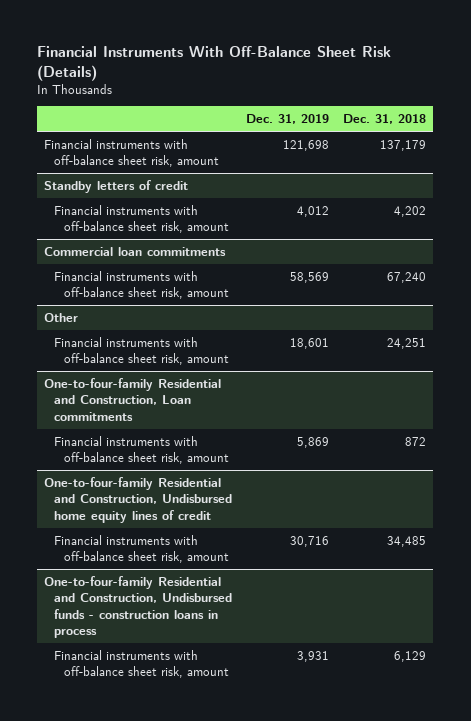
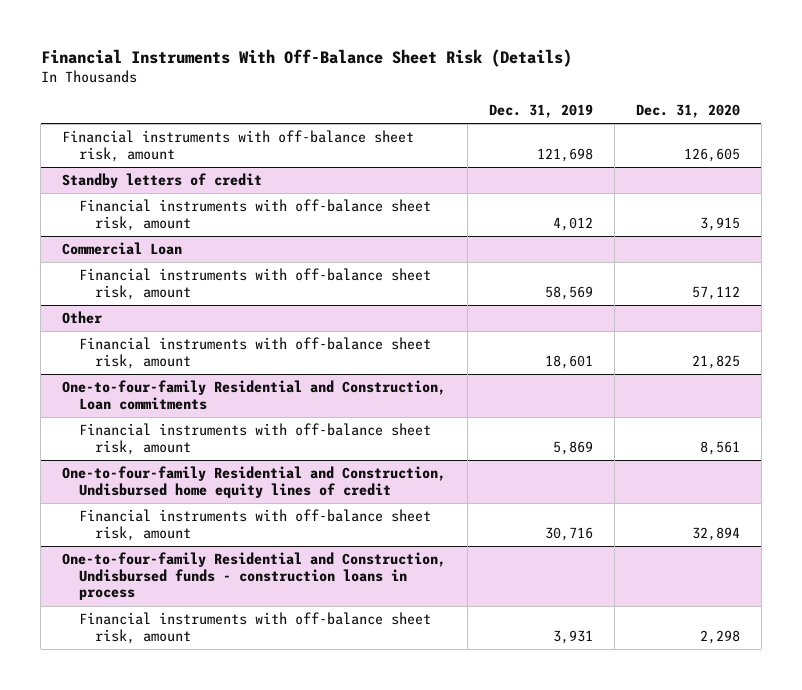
[343,114,427,125] Dec. 31, 2018 -> none
none -> [635,103,740,118] Dec. 31, 2020
[44,246,227,256] Commercial loan commitments -> [62,242,183,256] Commercial Loan

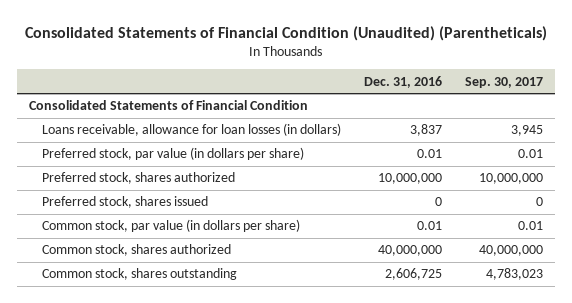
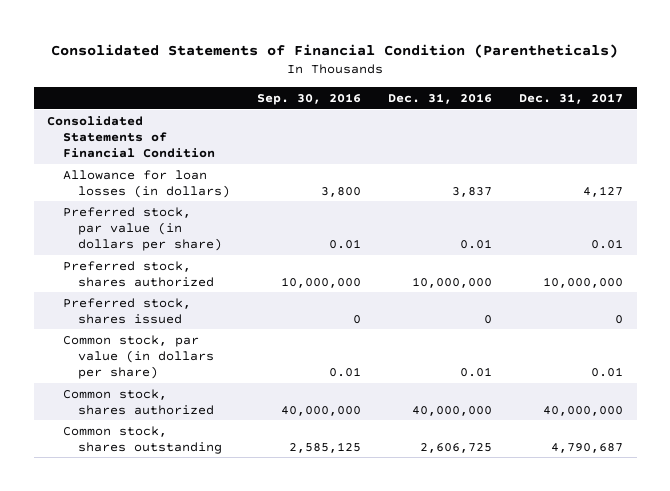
[25,25,548,41] Consolidated Statements of Financial Condition (Unaudited) (Parentheticals) -> [51,44,619,59] Consolidated Statements of Financial Condition (Parentheticals)
[465,76,544,88] Sep. 30, 2017 -> none
none -> [256,92,361,105] Sep. 30, 2016
none -> [519,92,624,104] Dec. 31, 2017
[42,123,342,137] Loans receivable, allowance for loan losses (in dollars) -> [62,169,230,198] Allowance for loan losses (in dollars)

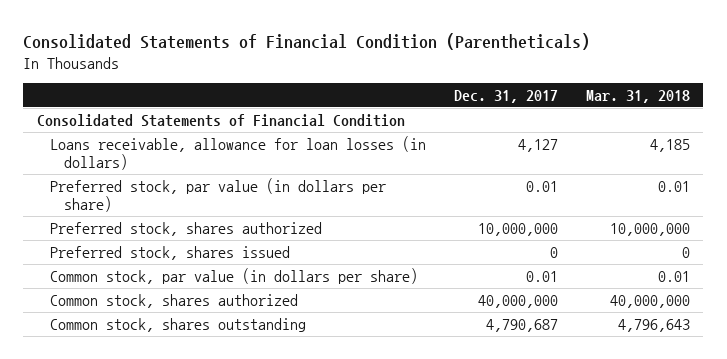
[256,92,361,105] Sep. 30, 2016 -> none
[388,92,493,104] Dec. 31, 2016 -> none
none -> [585,89,690,103] Mar. 31, 2018
[62,169,230,198] Allowance for loan losses (in dollars) -> [50,135,427,171] Loans receivable, allowance for loan losses (in dollars)

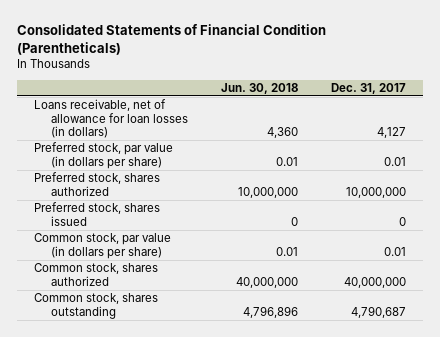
[585,89,690,103] Mar. 31, 2018 -> none
none -> [221,82,299,94] Jun. 30, 2018
[37,113,406,127] Consolidated Statements of Financial Condition -> none
[50,135,427,171] Loans receivable, allowance for loan losses (in dollars) -> [33,99,189,139] Loans receivable, net of allowance for loan losses (in dollars)

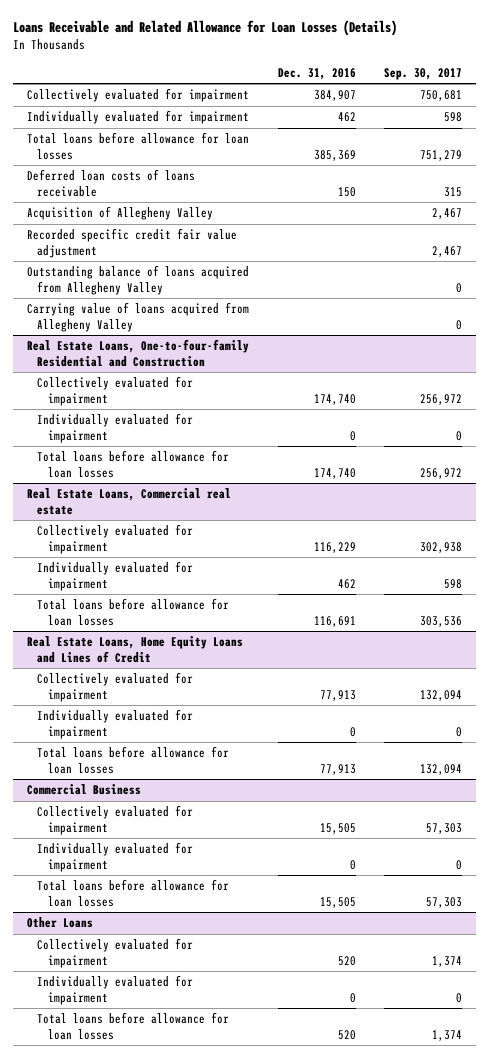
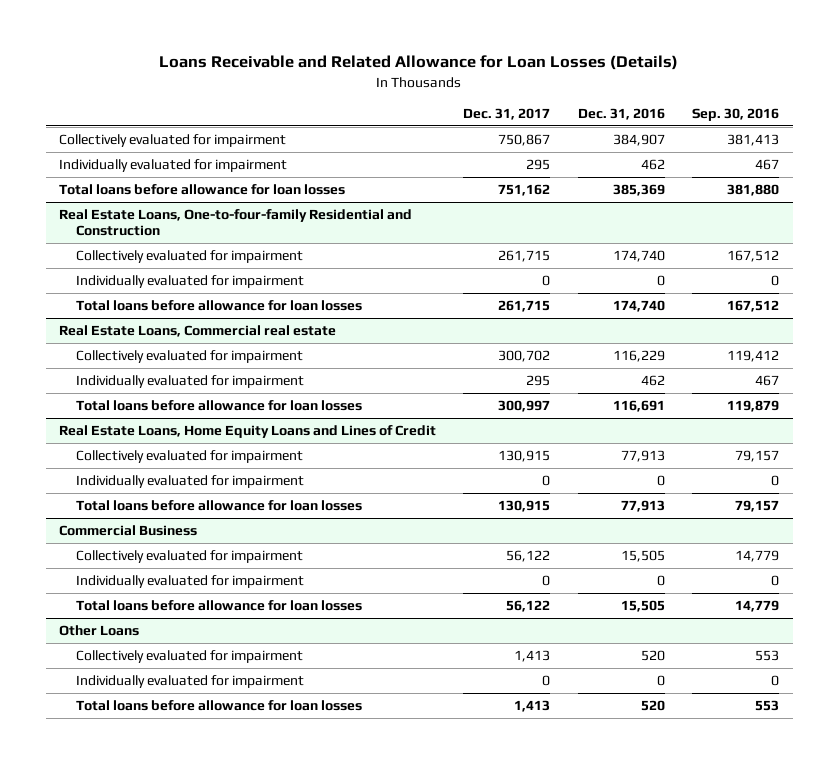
[383,67,462,80] Sep. 30, 2017 -> none
none -> [463,107,551,120] Dec. 31, 2017
none -> [691,107,779,121] Sep. 30, 2016
[27,169,196,197] Deferred loan costs of loans receivable -> none
[27,206,214,221] Acquisition of Allegheny Valley -> none
[27,228,238,258] Recorded specific credit fair value adjustment -> none
[27,265,250,295] Outstanding balance of loans acquired from Allegheny Valley -> none
[27,302,250,332] Carrying value of loans acquired from Allegheny Valley -> none

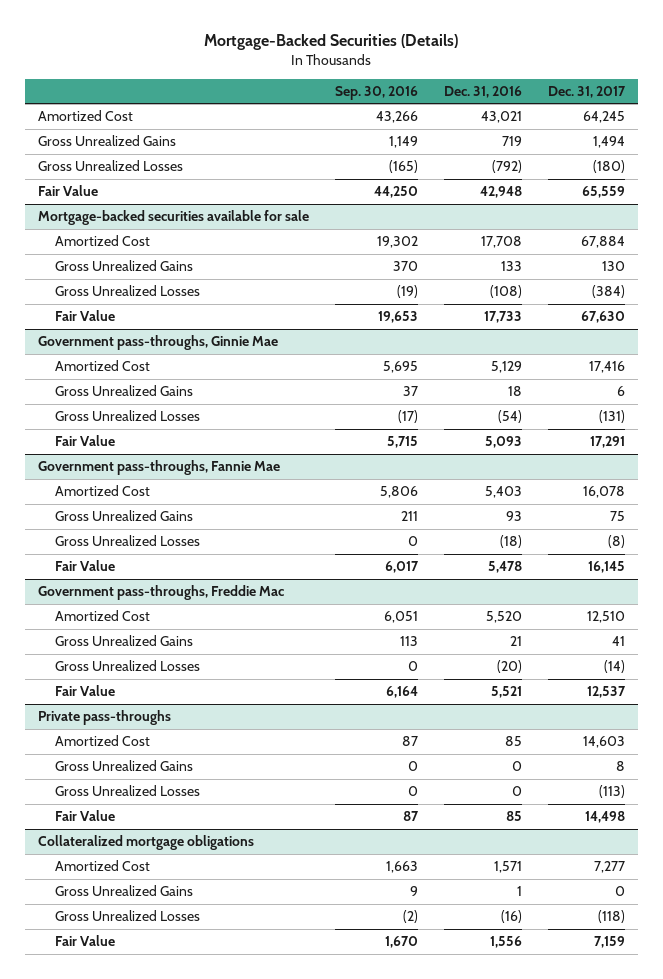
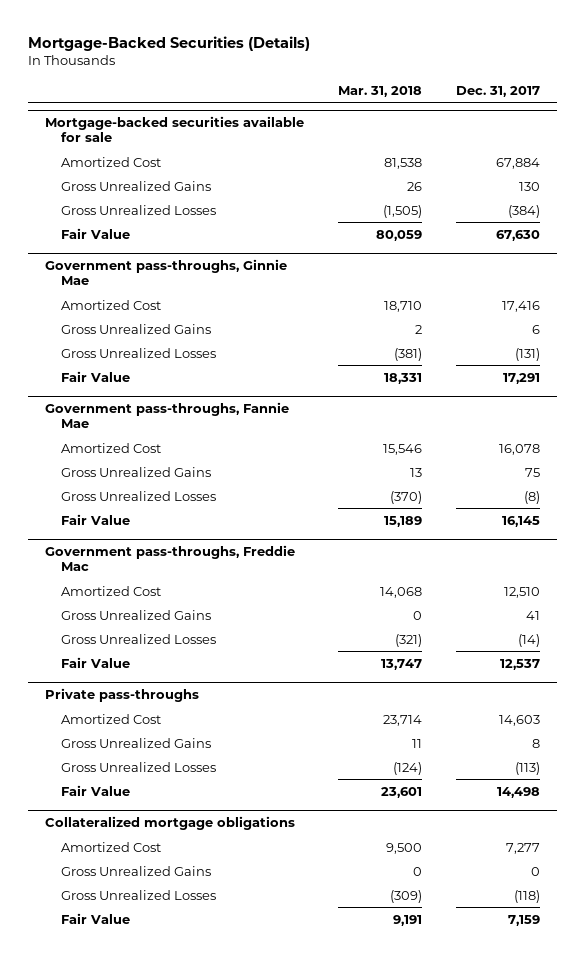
[334,85,418,100] Sep. 30, 2016 -> none
[443,85,522,98] Dec. 31, 2016 -> none
none -> [338,85,423,97] Mar. 31, 2018
[37,110,133,122] Amortized Cost -> none
[37,135,176,147] Gross Unrealized Gains -> none
[37,160,183,172] Gross Unrealized Losses -> none
[37,185,98,197] Fair Value -> none

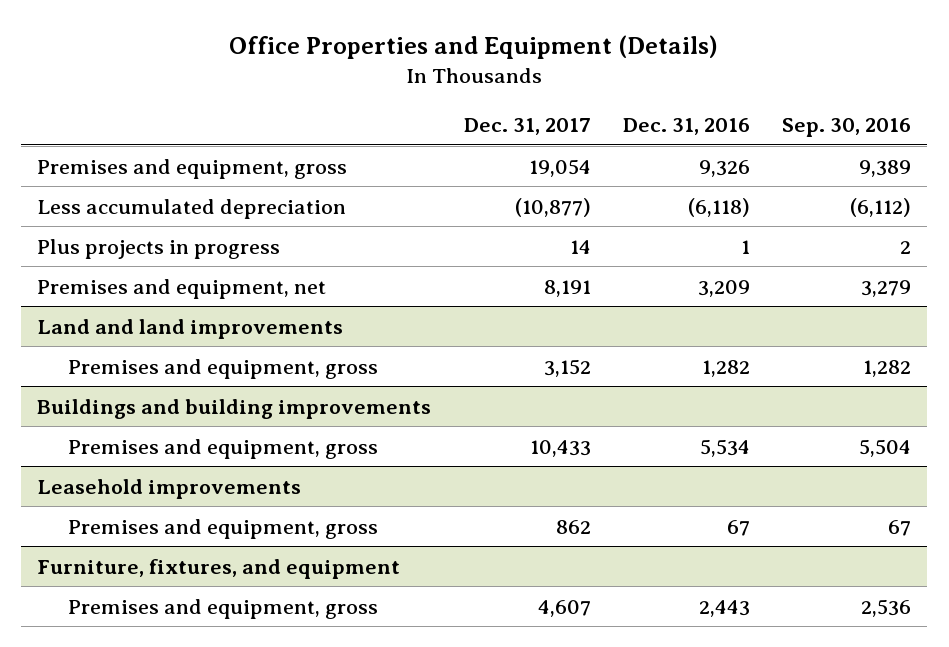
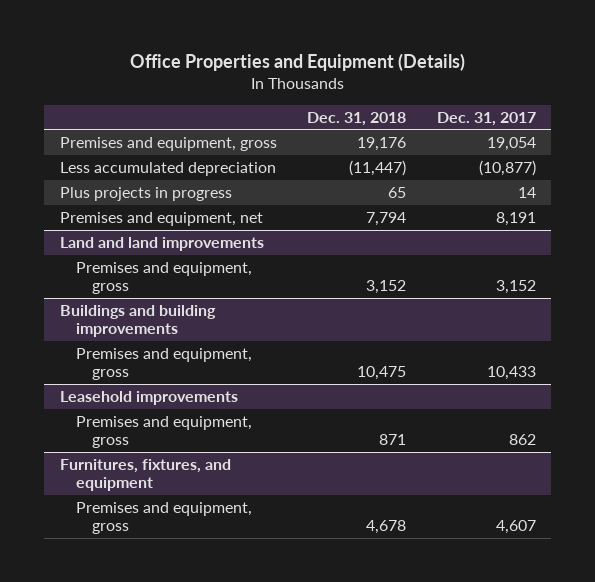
[622,117,750,135] Dec. 31, 2016 -> none
[782,117,912,137] Sep. 30, 2016 -> none
none -> [307,111,407,126] Dec. 31, 2018
[37,558,401,579] Furniture, fixtures, and equipment -> [59,458,231,492] Furnitures, fixtures, and equipment

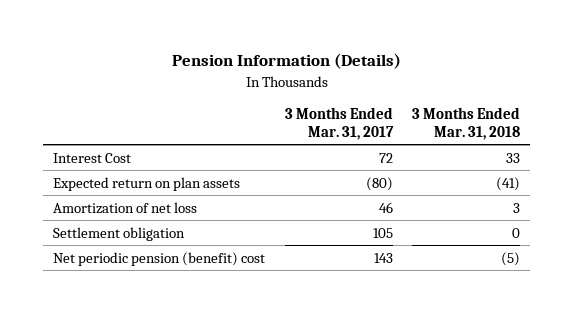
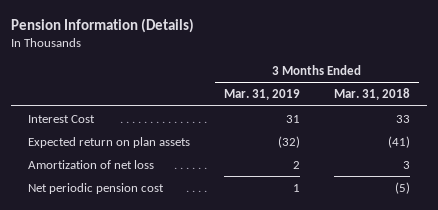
[284,107,394,140] 3 Months Ended Mar. 31, 2017 -> none
none -> [223,89,300,101] Mar. 31, 2019
[53,226,186,241] Settlement obligation -> none
[53,251,266,266] Net periodic pension (benefit) cost -> [27,182,164,194] Net periodic pension cost

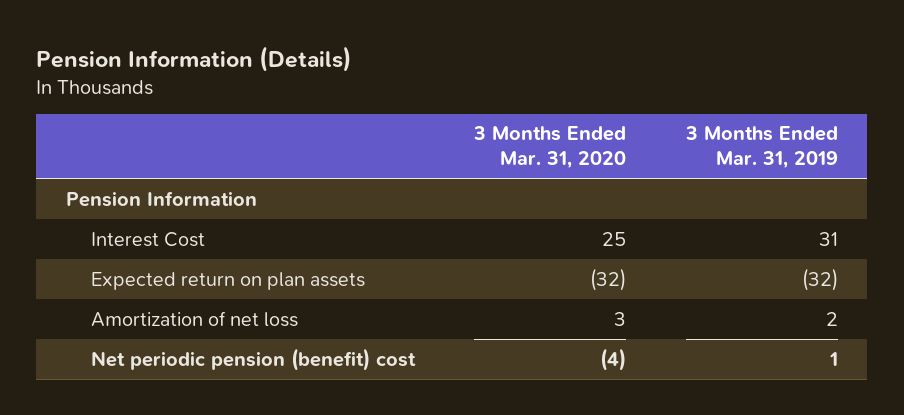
[334,88,411,101] Mar. 31, 2018 -> none
none -> [473,126,627,169] 3 Months Ended Mar. 31, 2020
none -> [66,190,258,207] Pension Information
[27,182,164,194] Net periodic pension cost -> [90,347,416,371] Net periodic pension (benefit) cost

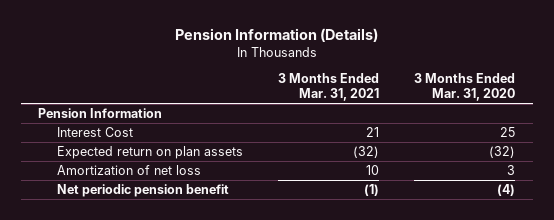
[684,126,838,169] 3 Months Ended Mar. 31, 2019 -> none
none -> [278,73,380,102] 3 Months Ended Mar. 31, 2021
[90,347,416,371] Net periodic pension (benefit) cost -> [56,184,229,198] Net periodic pension benefit

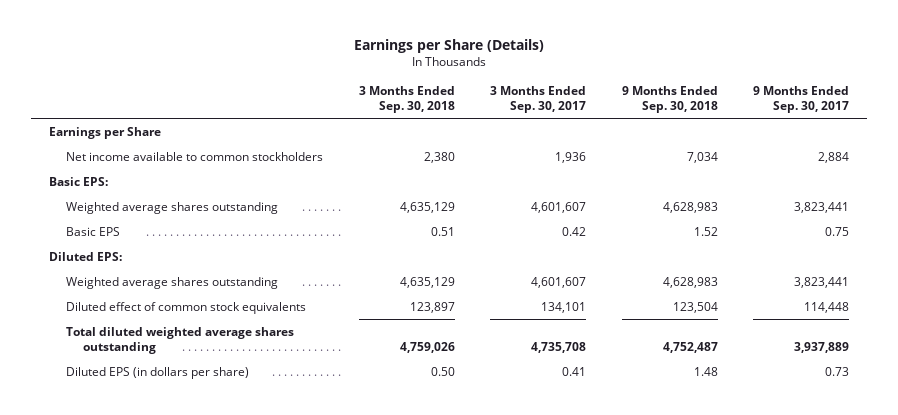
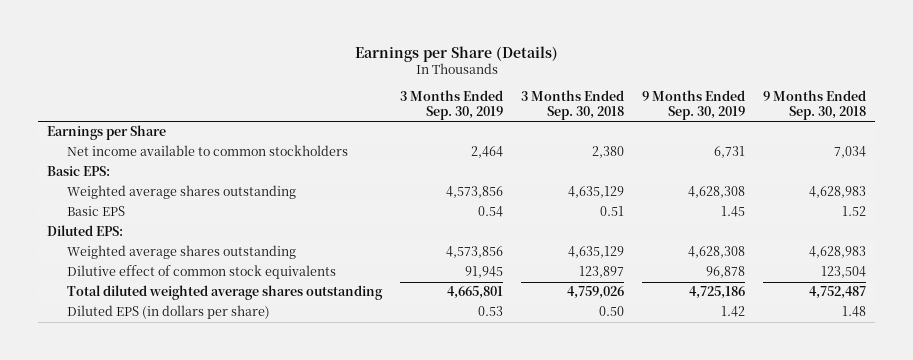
[490,85,587,114] 3 Months Ended Sep. 30, 2017 -> none
[753,85,850,114] 9 Months Ended Sep. 30, 2017 -> none
none -> [399,89,503,120] 3 Months Ended Sep. 30, 2019
none -> [641,89,745,120] 9 Months Ended Sep. 30, 2019
[66,301,307,314] Diluted effect of common stock equivalents -> [66,265,336,280] Dilutive effect of common stock equivalents

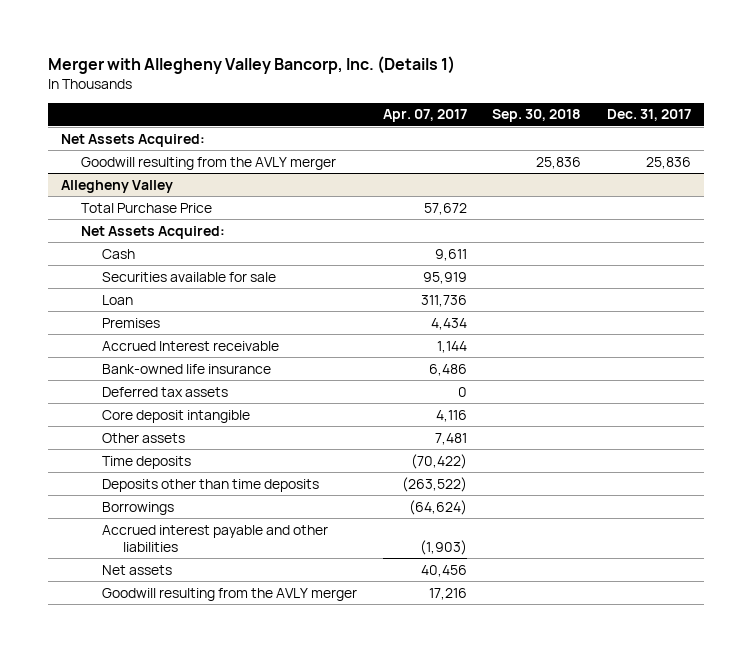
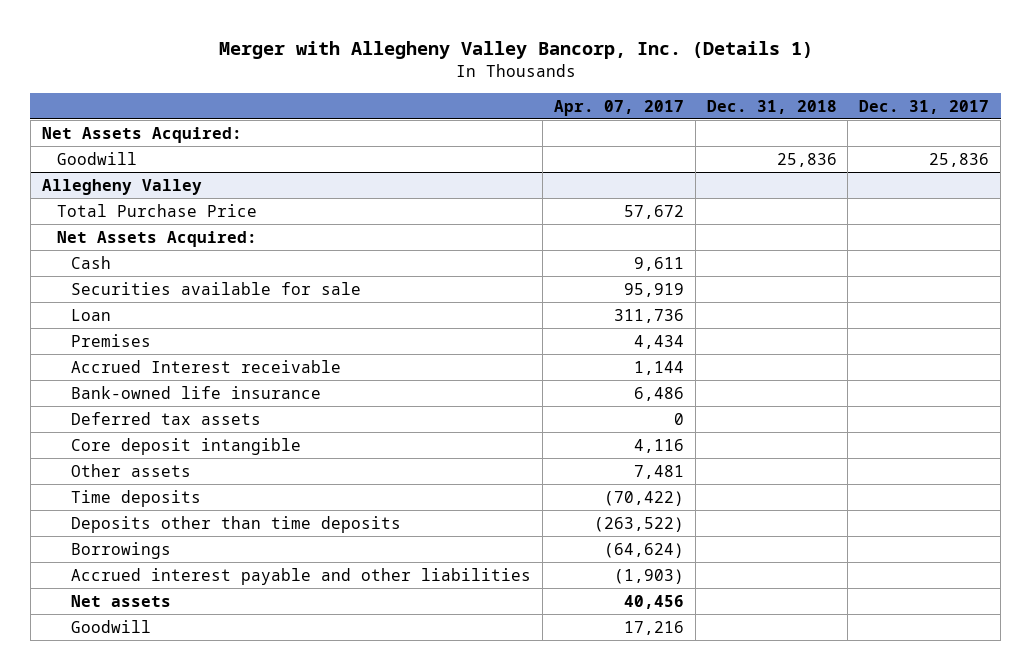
[492,109,582,123] Sep. 30, 2018 -> none
none -> [706,99,837,114] Dec. 31, 2018
[81,156,337,170] Goodwill resulting from the AVLY merger -> [56,151,137,165] Goodwill
[101,587,357,601] Goodwill resulting from the AVLY merger -> [71,619,152,633] Goodwill

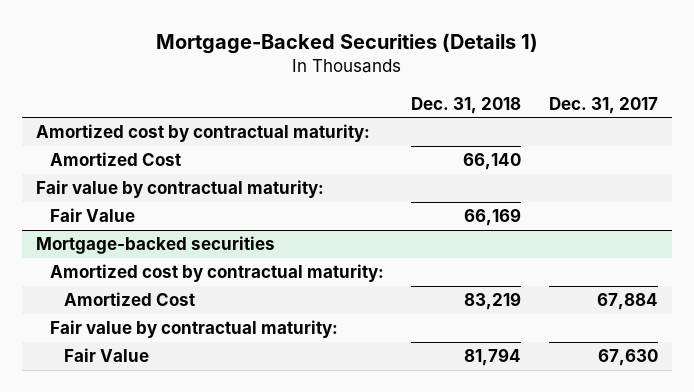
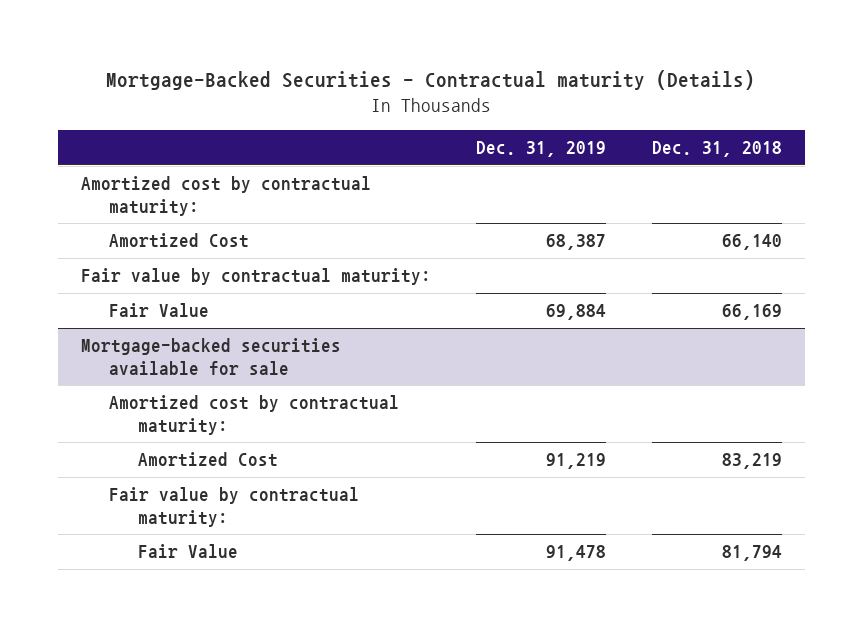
[156,33,539,55] Mortgage-Backed Securities (Details 1) -> [106,70,756,91] Mortgage-Backed Securities - Contractual maturity (Details)
[548,96,658,114] Dec. 31, 2017 -> none
none -> [476,140,607,157] Dec. 31, 2019
[36,236,276,255] Mortgage-backed securities -> [80,338,341,375] Mortgage-backed securities available for sale

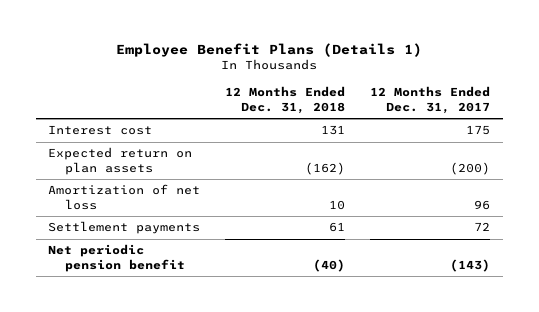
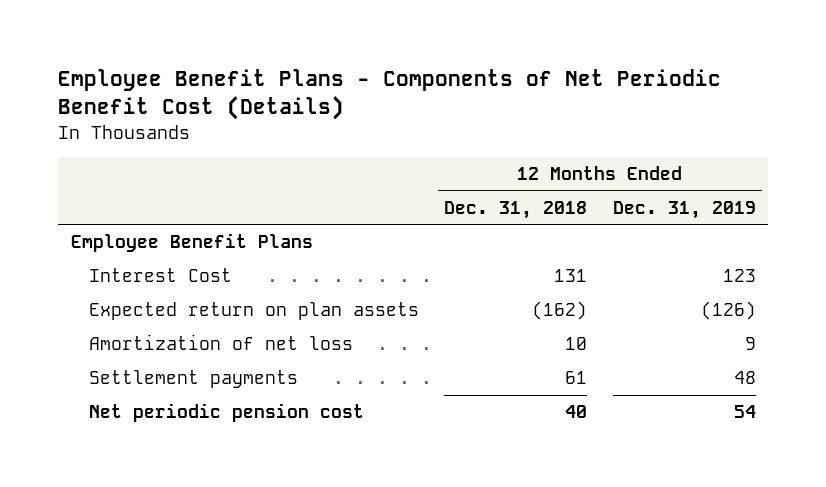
[116,42,423,57] Employee Benefit Plans (Details 1) -> [57,69,721,121] Employee Benefit Plans - Components of Net Periodic Benefit Cost (Details)
[370,86,491,114] 12 Months Ended Dec. 31, 2017 -> none
none -> [612,200,756,219] Dec. 31, 2019
none -> [70,233,313,253] Employee Benefit Plans
[48,125,153,136] Interest cost -> [89,268,233,283] Interest Cost
[48,244,186,273] Net periodic pension benefit -> [89,403,365,423] Net periodic pension cost
[313,259,346,273] (40) -> [565,405,588,419] 40

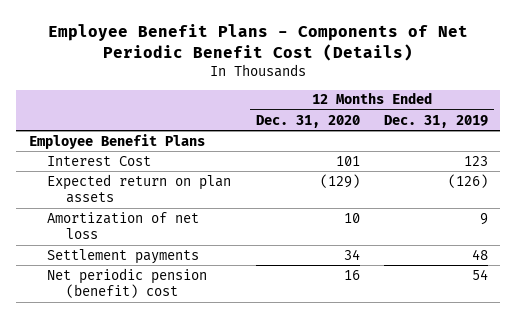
[444,200,588,219] Dec. 31, 2018 -> none
none -> [255,114,360,128] Dec. 31, 2020
[89,403,365,423] Net periodic pension cost -> [47,267,208,299] Net periodic pension (benefit) cost

